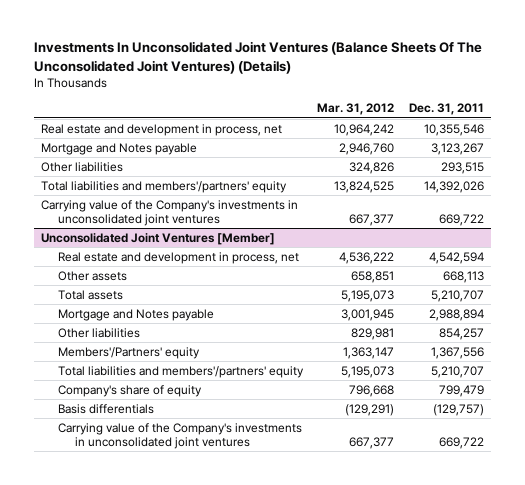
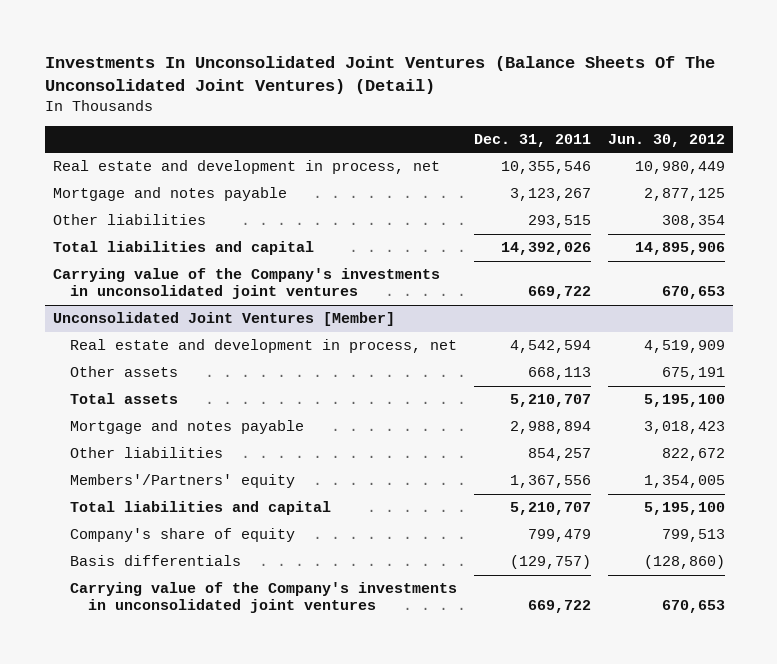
[34,41,483,74] Investments In Unconsolidated Joint Ventures (Balance Sheets Of The Unconsolidated Joint Ventures) (Details) -> [44,55,715,94] Investments In Unconsolidated Joint Ventures (Balance Sheets Of The Unconsolidated Joint Ventures) (Detail)
[317,103,395,116] Mar. 31, 2012 -> none
none -> [607,133,725,147] Jun. 30, 2012
[41,142,198,155] Mortgage and Notes payable -> [52,187,287,202] Mortgage and notes payable
[41,180,288,193] Total liabilities and members'/partners' equity -> [52,241,314,256] Total liabilities and capital
[57,308,214,321] Mortgage and Notes payable -> [70,420,305,435] Mortgage and notes payable
[57,365,304,378] Total liabilities and members'/partners' equity -> [70,501,332,516] Total liabilities and capital

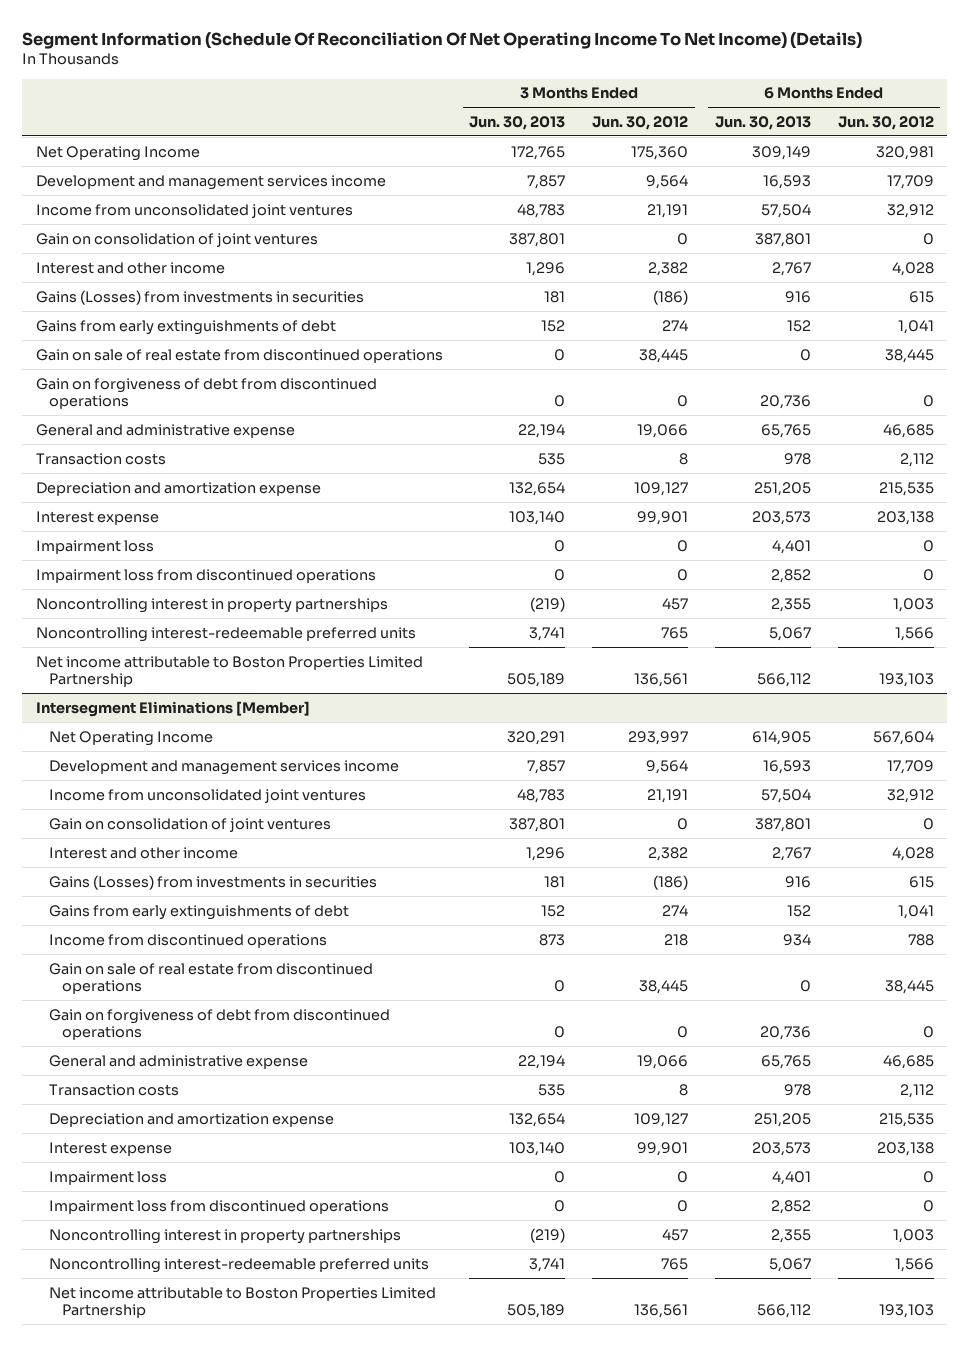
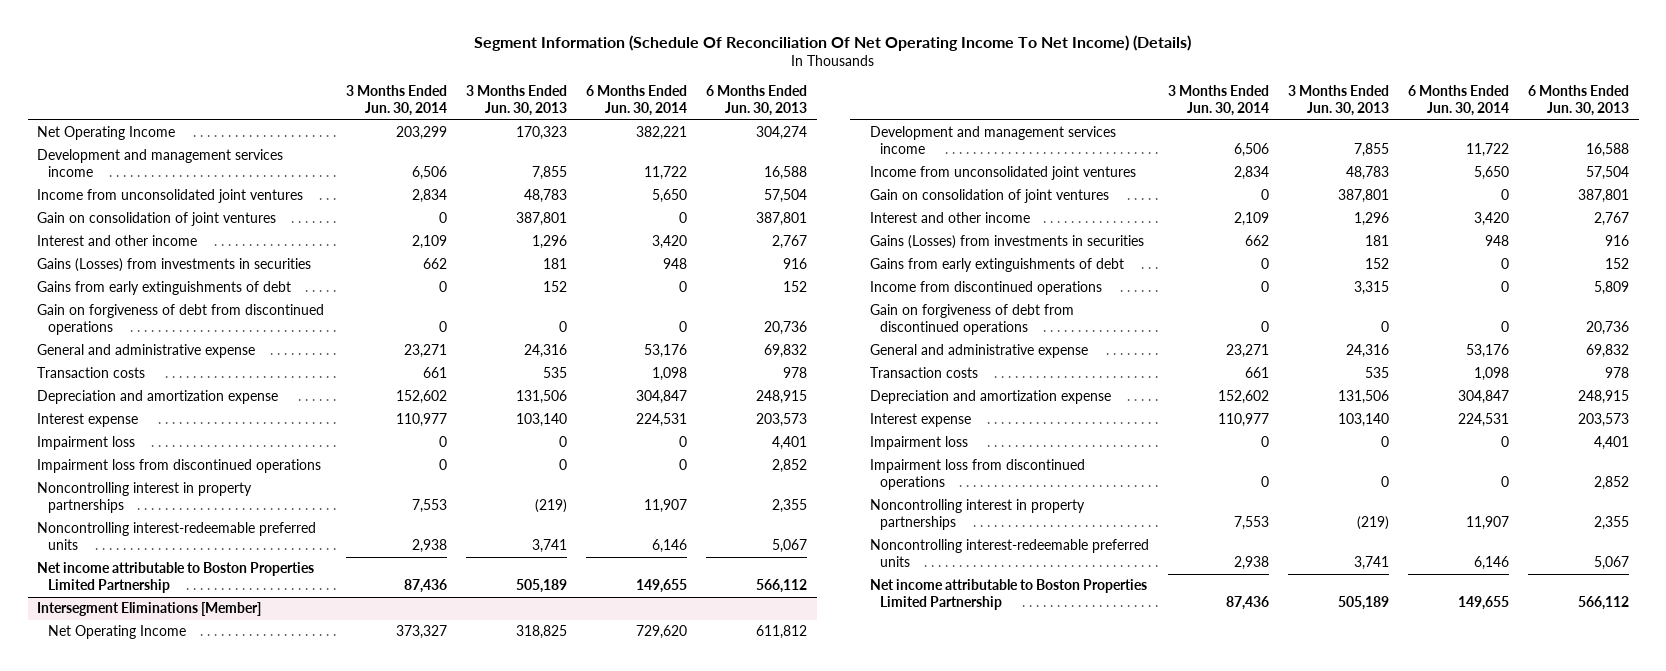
[592,115,689,130] Jun. 30, 2012 -> none
[837,115,934,130] Jun. 30, 2012 -> none
none -> [345,84,447,117] 3 Months Ended Jun. 30, 2014
none -> [585,84,687,117] 6 Months Ended Jun. 30, 2014
[511,145,566,160] 172,765 -> [515,126,567,141] 170,323
[751,145,811,160] 309,149 -> [756,126,808,141] 304,274
[527,174,566,189] 7,857 -> [531,166,567,181] 7,855
[762,174,811,189] 16,593 -> [764,166,808,181] 16,588
[35,348,443,363] Gain on sale of real estate from discontinued operations -> none
[518,423,566,438] 22,194 -> [523,344,567,359] 24,316
[760,423,811,438] 65,765 -> [764,344,808,359] 69,832
[509,481,566,496] 132,654 -> [515,390,567,405] 131,506
[753,481,811,496] 251,205 -> [756,390,808,405] 248,915
[507,730,566,745] 320,291 -> [515,625,567,640] 318,825
[751,730,811,745] 614,905 -> [756,625,808,640] 611,812
[527,759,566,774] 7,857 -> [1353,143,1389,158] 7,855
[762,759,811,774] 16,593 -> [1586,143,1630,158] 16,588
[48,962,373,995] Gain on sale of real estate from discontinued operations -> none
[539,933,566,946] 873 -> [1353,281,1389,296] 3,315
[782,933,811,946] 934 -> [1594,281,1630,296] 5,809
[518,1054,566,1069] 22,194 -> [1345,344,1389,359] 24,316
[760,1054,811,1069] 65,765 -> [1586,344,1630,359] 69,832
[509,1112,566,1127] 132,654 -> [1337,390,1389,405] 131,506
[753,1112,811,1127] 251,205 -> [1578,390,1630,405] 248,915

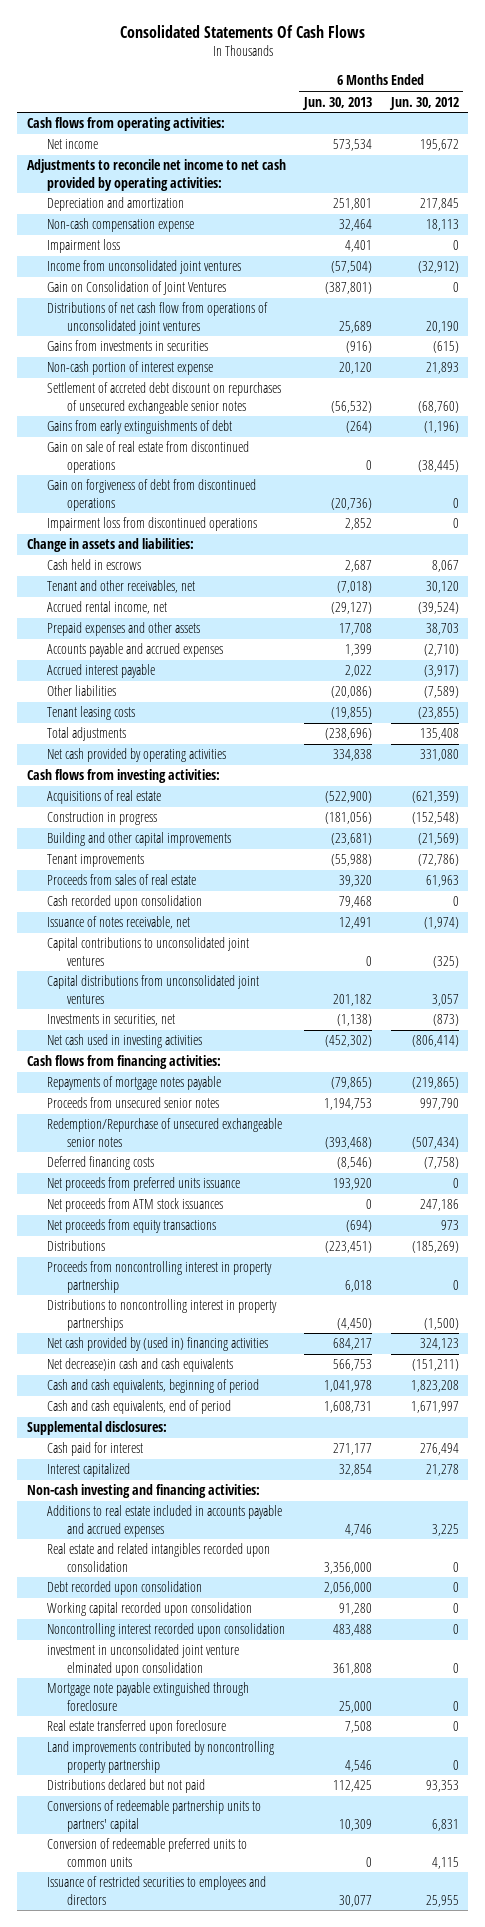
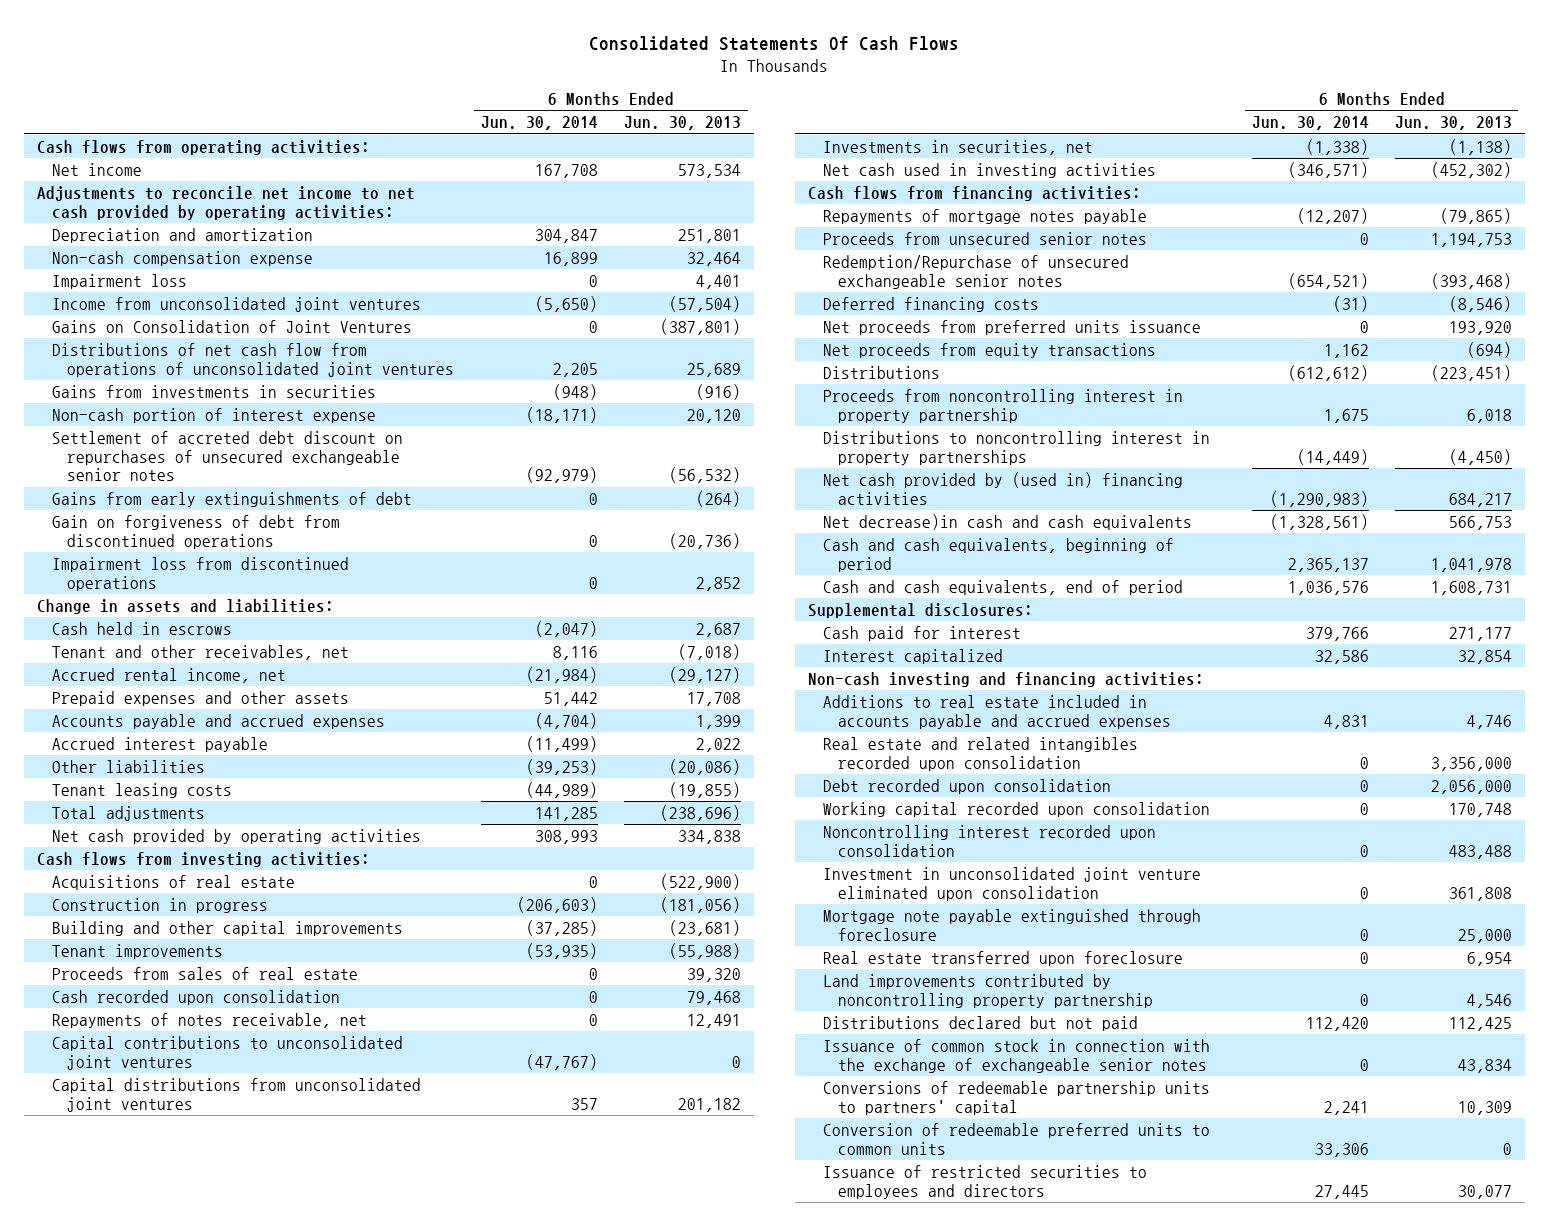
[388,96,459,110] Jun. 30, 2012 -> none
none -> [480,116,598,131] Jun. 30, 2014
[46,281,226,296] Gain on Consolidation of Joint Ventures -> [52,319,413,333] Gains on Consolidation of Joint Ventures
[46,441,249,473] Gain on sale of real estate from discontinued operations -> none
[46,916,190,930] Issuance of notes receivable, net -> [52,1012,368,1028] Repayments of notes receivable, net
[46,1198,223,1213] Net proceeds from ATM stock issuances -> none
[339,1603,373,1616] 91,280 -> [1448,802,1512,817] 170,748
[46,1644,239,1676] investment in unconsolidated joint venture elminated upon consolidation -> [823,866,1202,901] Investment in unconsolidated joint venture eliminated upon consolidation
[345,1721,373,1734] 7,508 -> [1466,951,1512,966] 6,954
none -> [823,1038,1211,1073] Issuance of common stock in connection with the exchange of exchangeable senior notes

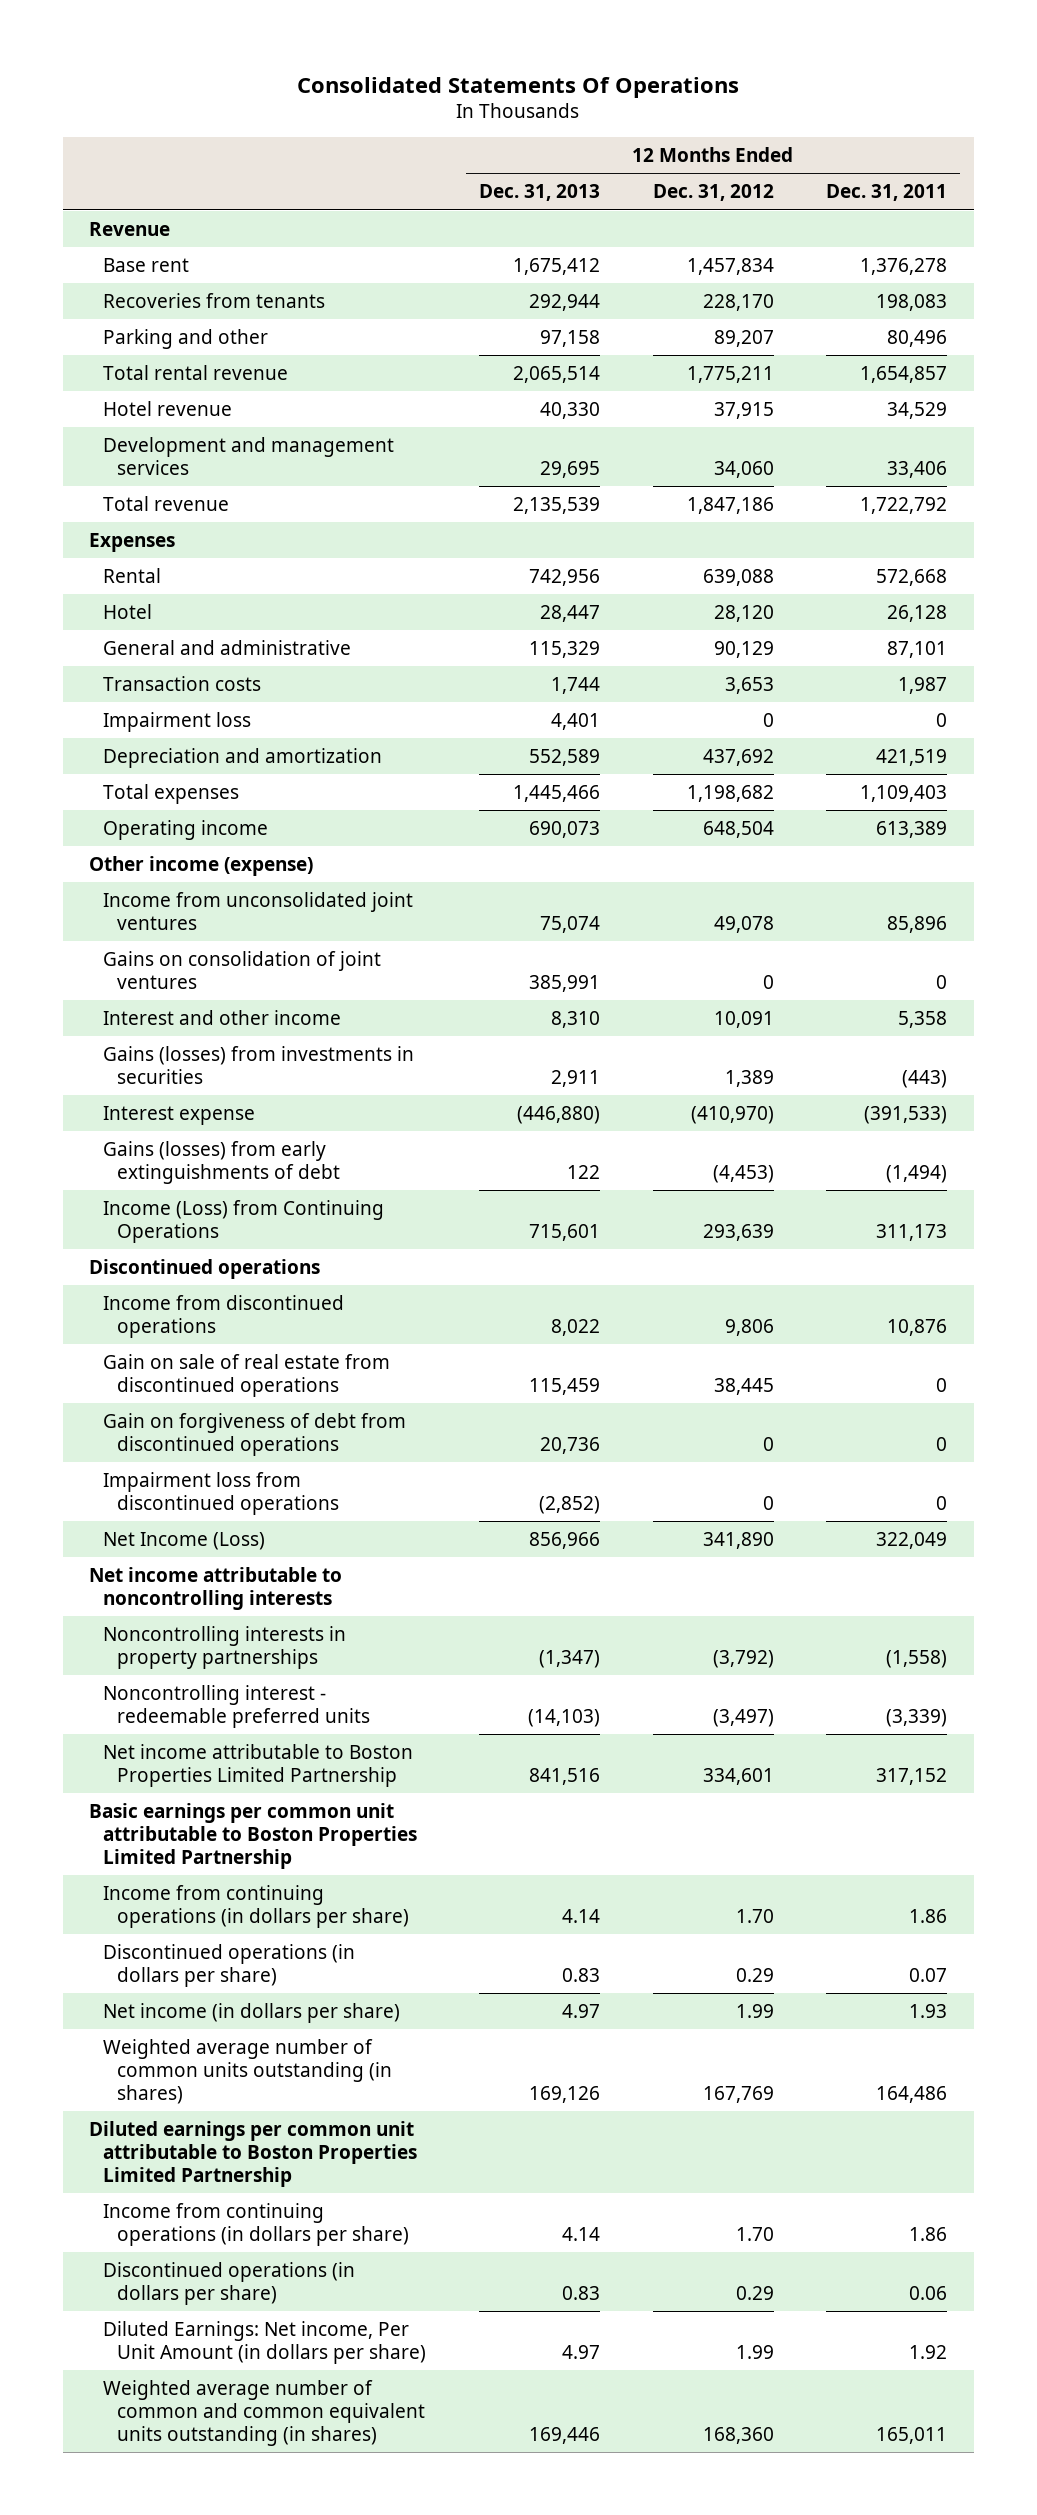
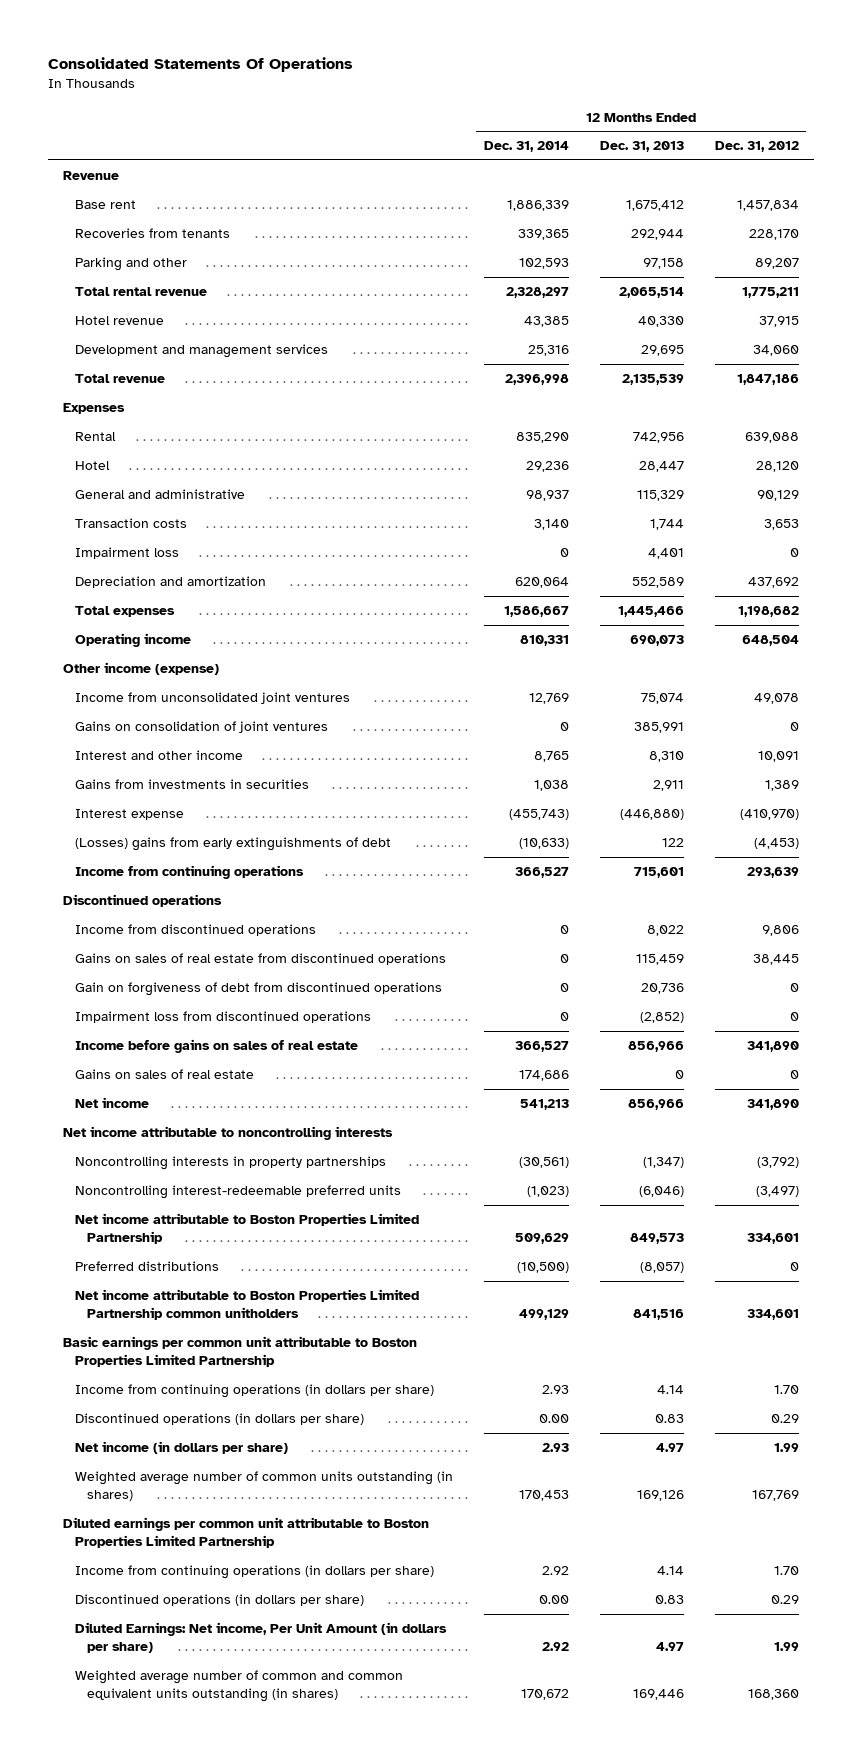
[826,184,948,202] Dec. 31, 2011 -> none
none -> [483,141,569,153] Dec. 31, 2014
[103,1045,415,1084] Gains (losses) from investments in securities -> [74,779,309,790] Gains from investments in securities
[103,1140,341,1184] Gains (losses) from early extinguishments of debt -> [74,837,391,852] (Losses) gains from early extinguishments of debt
[103,1199,385,1243] Income (Loss) from Continuing Operations -> [74,865,304,880] Income from continuing operations
[103,1353,391,1397] Gain on sale of real estate from discontinued operations -> [74,953,446,966] Gains on sales of real estate from discontinued operations
none -> [74,1039,358,1054] Income before gains on sales of real estate
none -> [74,1069,254,1080] Gains on sales of real estate
[103,1531,266,1550] Net Income (Loss) -> [74,1097,149,1109] Net income
[103,1684,371,1728] Noncontrolling interest - redeemable preferred units -> [74,1185,401,1200] Noncontrolling interest-redeemable preferred units
[527,1708,600,1727] (14,103) -> [638,1186,684,1198] (6,046)
[528,1767,600,1785] 841,516 -> [629,1233,684,1245] 849,573
none -> [74,1261,219,1272] Preferred distributions
none -> [74,1289,419,1321] Net income attributable to Boston Properties Limited Partnership common unitholders

